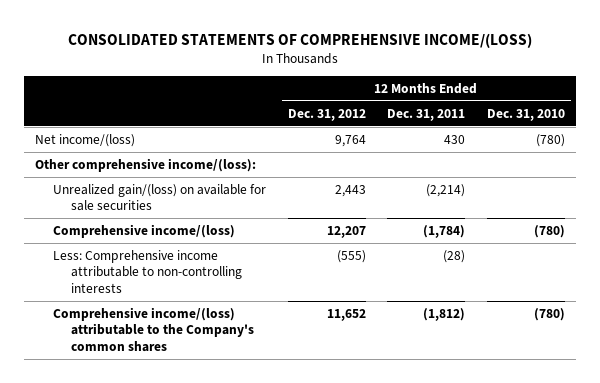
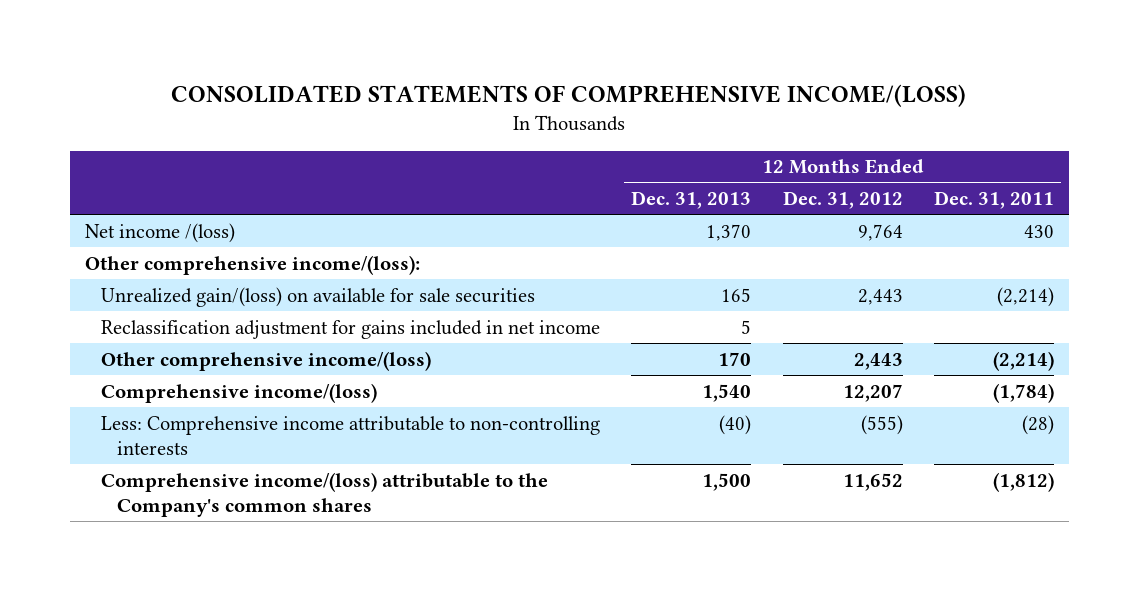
[487,108,566,121] Dec. 31, 2010 -> none
none -> [631,190,752,209] Dec. 31, 2013
[34,133,135,147] Net income/(loss) -> [85,222,236,243] Net income /(loss)
none -> [101,319,601,339] Reclassification adjustment for gains included in net income
none -> [101,350,432,371] Other comprehensive income/(loss)

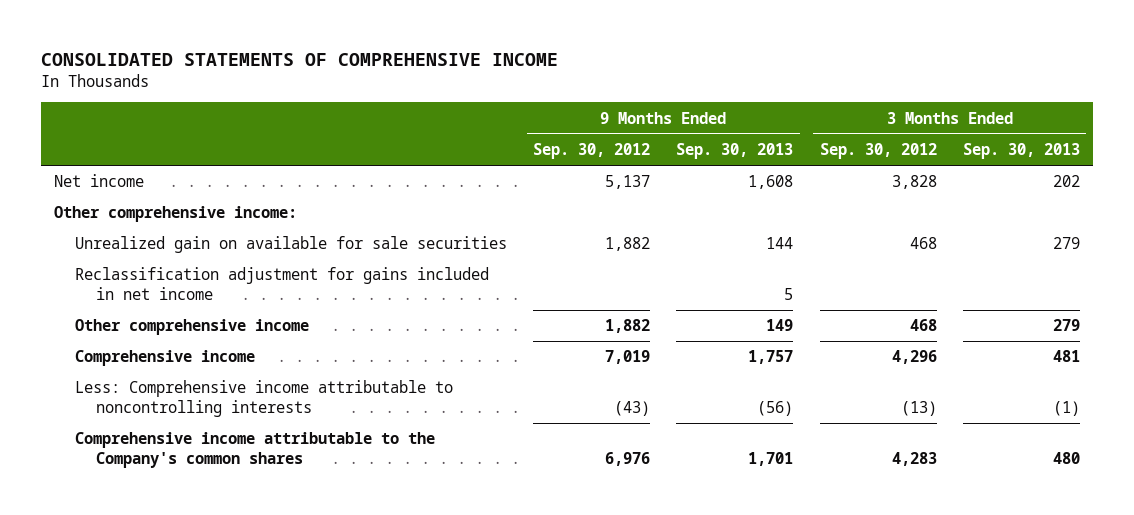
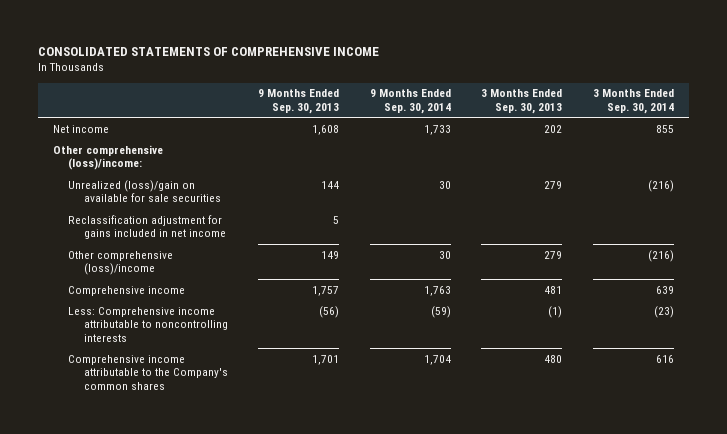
[533,143,651,160] Sep. 30, 2012 -> none
[819,143,937,160] Sep. 30, 2012 -> none
none -> [369,89,451,114] 9 Months Ended Sep. 30, 2014
none -> [592,89,674,114] 3 Months Ended Sep. 30, 2014
[54,206,298,223] Other comprehensive income: -> [53,144,164,171] Other comprehensive (loss)/income:
[75,236,508,254] Unrealized gain on available for sale securities -> [68,179,221,203] Unrealized (loss)/gain on available for sale securities
[75,319,310,336] Other comprehensive income -> [68,250,174,276] Other comprehensive (loss)/income

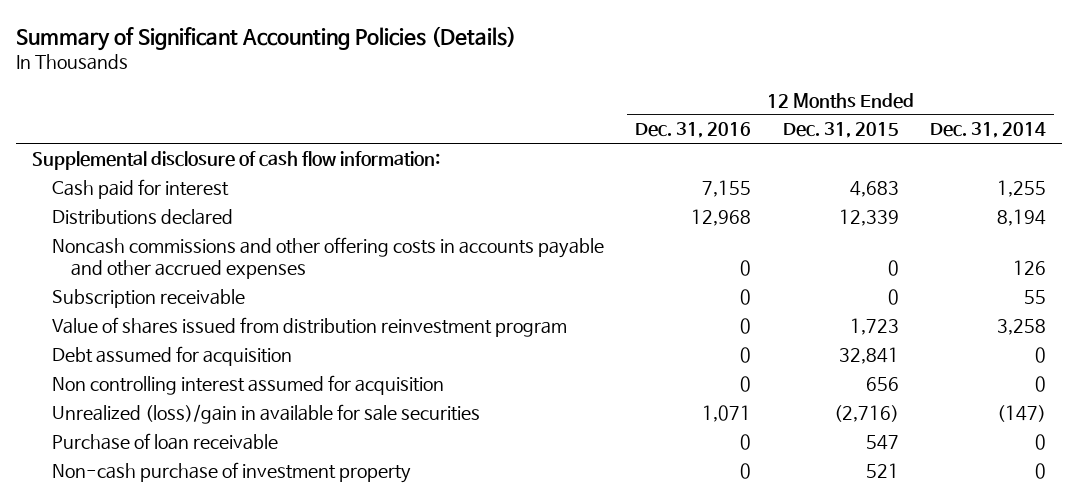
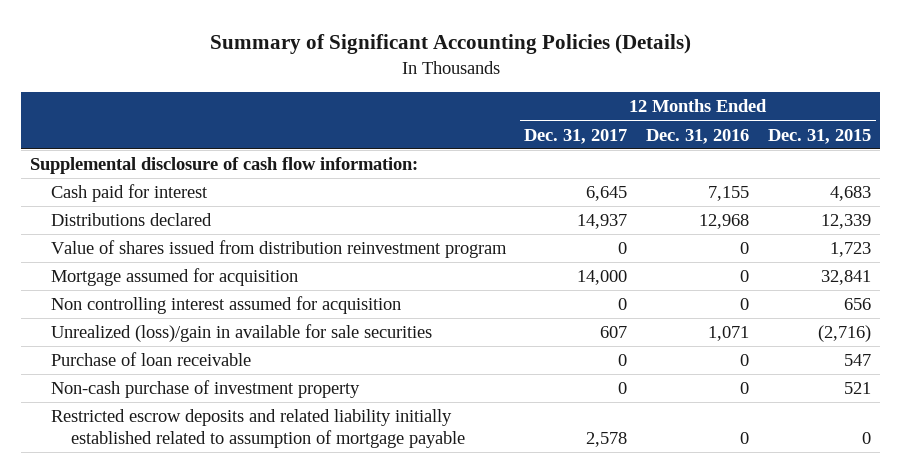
[930,122,1047,139] Dec. 31, 2014 -> none
none -> [524,128,628,144] Dec. 31, 2017
[51,236,604,279] Noncash commissions and other offering costs in accounts payable and other accrued expenses -> none
[51,288,245,308] Subscription receivable -> none
[51,345,292,366] Debt assumed for acquisition -> [50,268,298,287] Mortgage assumed for acquisition
none -> [50,409,465,449] Restricted escrow deposits and related liability initially established related to assumption of mortgage payable

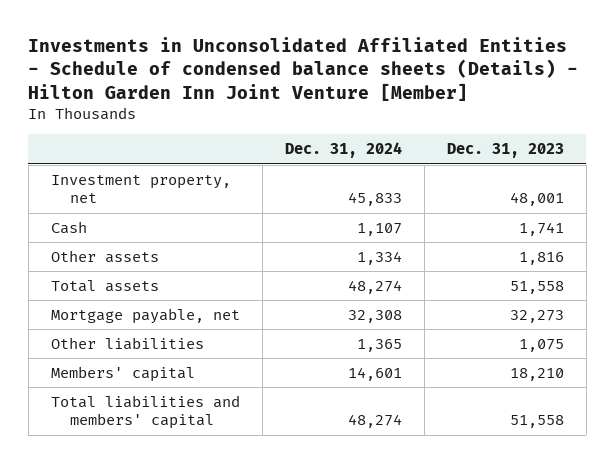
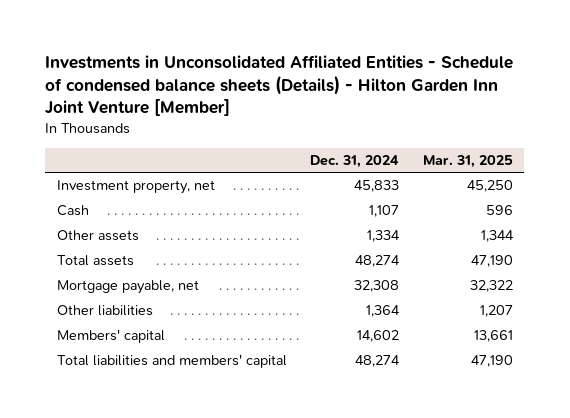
[446,143,564,159] Dec. 31, 2023 -> none
none -> [422,155,513,169] Mar. 31, 2025
[356,339,402,353] 1,365 -> [366,305,401,318] 1,364
[347,367,402,382] 14,601 -> [357,330,400,343] 14,602

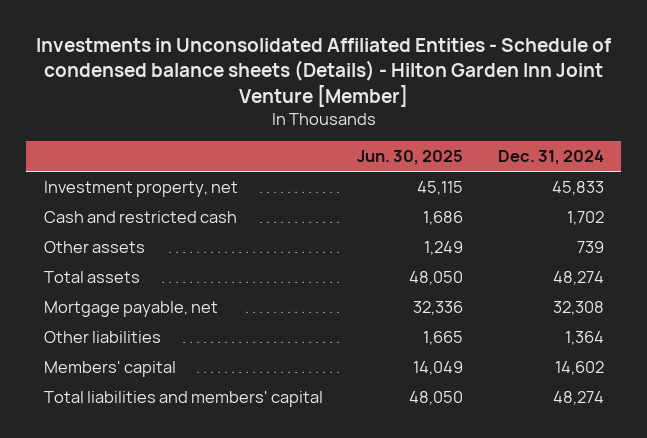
[422,155,513,169] Mar. 31, 2025 -> none
none -> [357,150,464,166] Jun. 30, 2025
[56,205,89,217] Cash -> [43,211,237,224] Cash and restricted cash
[369,205,400,218] 1,107 -> [566,211,604,226] 1,702
[367,230,401,243] 1,334 -> [576,241,604,254] 739

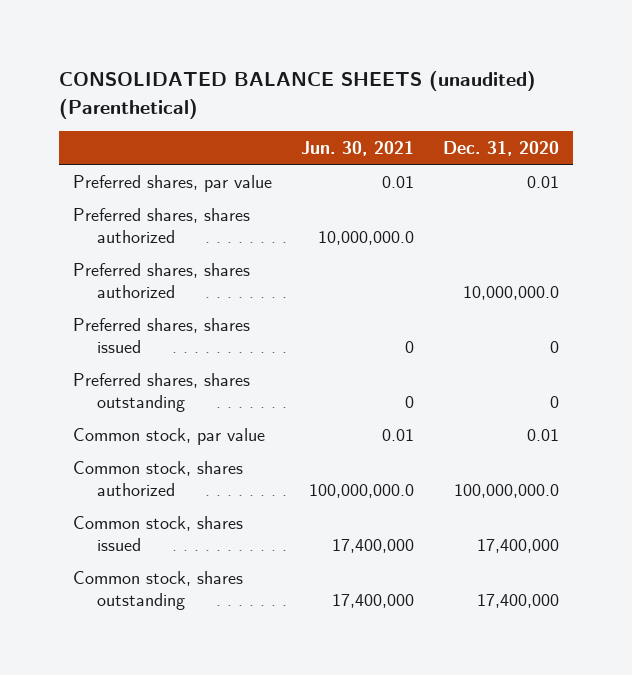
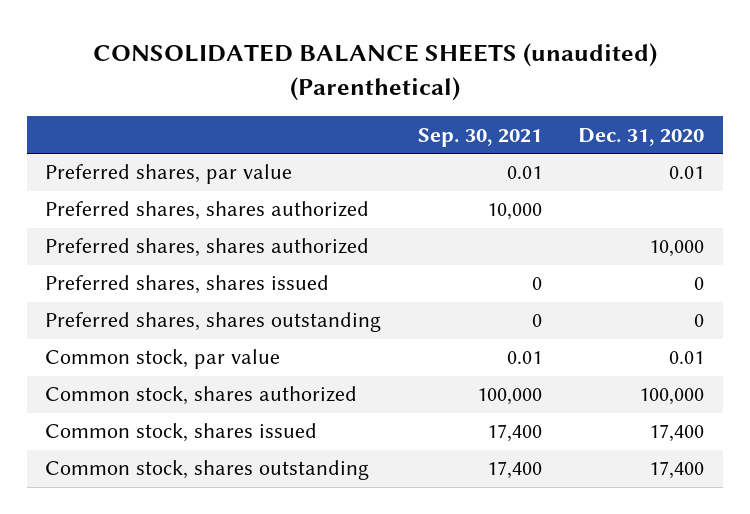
[301,140,415,156] Jun. 30, 2021 -> none
none -> [417,127,542,147] Sep. 30, 2021
[462,285,559,300] 10,000,000.0 -> [649,240,705,258] 10,000
[453,483,559,498] 100,000,000.0 -> [639,388,705,406] 100,000
[476,538,559,553] 17,400,000 -> [649,424,705,443] 17,400
[476,593,559,608] 17,400,000 -> [649,461,705,480] 17,400

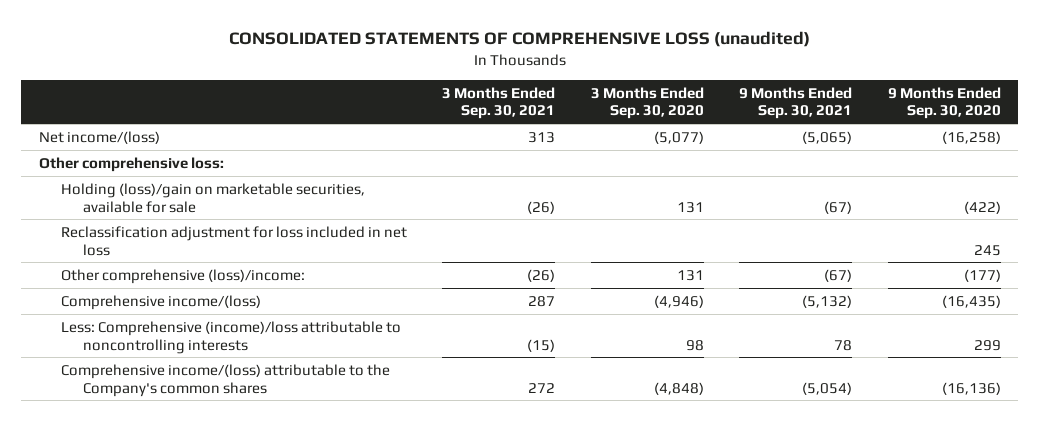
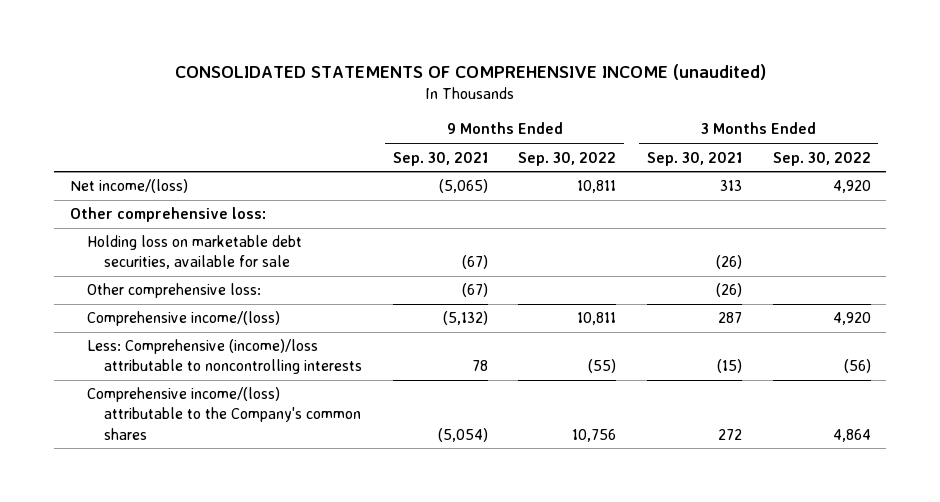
[228,31,810,48] CONSOLIDATED STATEMENTS OF COMPREHENSIVE LOSS (unaudited) -> [175,64,767,81] CONSOLIDATED STATEMENTS OF COMPREHENSIVE INCOME (unaudited)
[590,86,704,120] 3 Months Ended Sep. 30, 2020 -> none
[887,86,1001,120] 9 Months Ended Sep. 30, 2020 -> none
none -> [518,151,617,166] Sep. 30, 2022
none -> [772,151,871,166] Sep. 30, 2022
[60,225,407,256] Reclassification adjustment for loss included in net loss -> none
[60,182,365,213] Holding (loss)/gain on marketable securities, available for sale -> [86,235,302,270] Holding loss on marketable debt securities, available for sale
[60,268,305,284] Other comprehensive (loss)/income: -> [86,283,261,299] Other comprehensive loss:

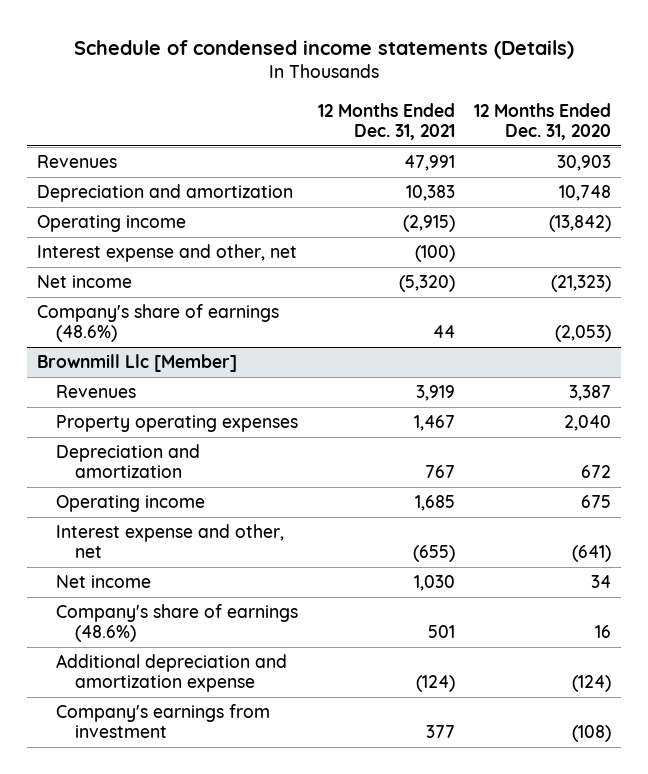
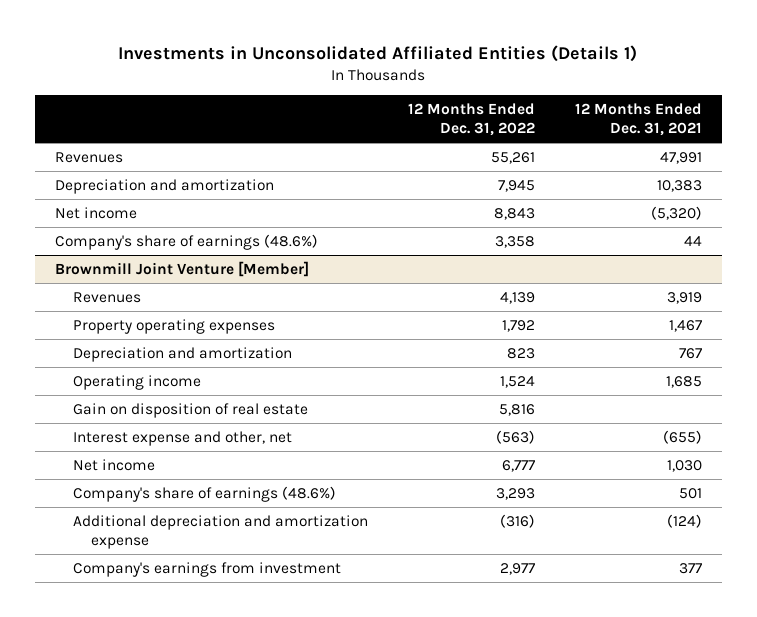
[74,39,575,59] Schedule of condensed income statements (Details) -> [118,44,638,62] Investments in Unconsolidated Affiliated Entities (Details 1)
[474,102,612,141] 12 Months Ended Dec. 31, 2020 -> none
none -> [408,103,536,137] 12 Months Ended Dec. 31, 2022
[37,214,187,232] Operating income -> none
[37,243,298,262] Interest expense and other, net -> none
[37,353,238,372] Brownmill Llc [Member] -> none
none -> [54,260,309,277] Brownmill Joint Venture [Member]
none -> [72,402,308,418] Gain on disposition of real estate

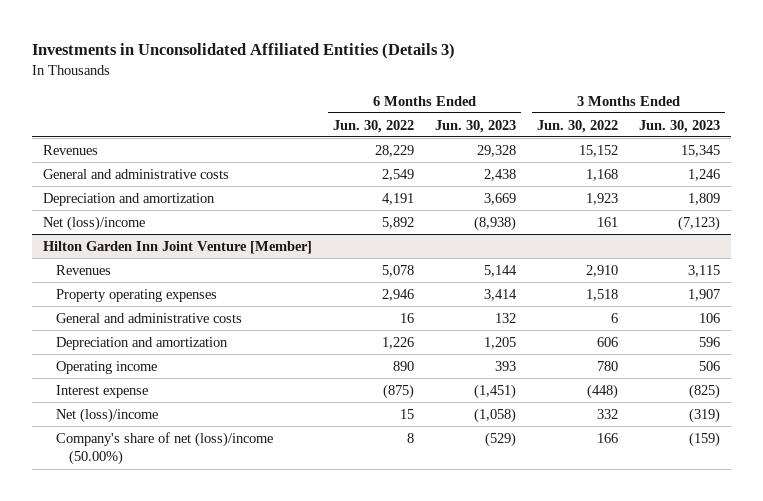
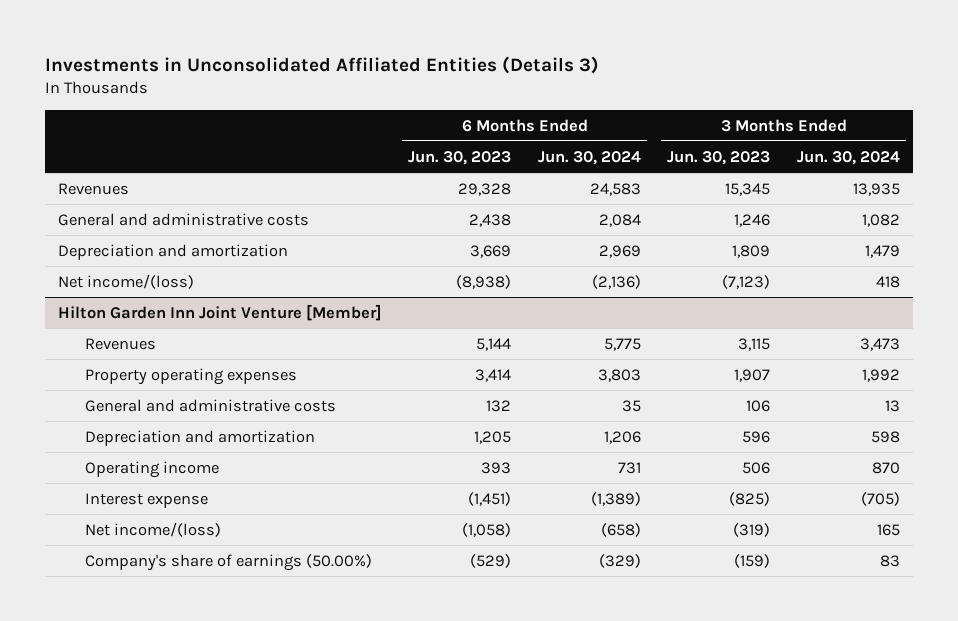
[333,119,415,133] Jun. 30, 2022 -> none
[537,119,619,133] Jun. 30, 2022 -> none
none -> [537,150,641,165] Jun. 30, 2024
none -> [796,150,900,165] Jun. 30, 2024
[43,215,146,231] Net (loss)/income -> [57,273,194,289] Net income/(loss)
[55,407,158,423] Net (loss)/income -> [84,521,221,537] Net income/(loss)
[55,431,273,466] Company's share of net (loss)/income (50.00%) -> [84,553,372,571] Company's share of earnings (50.00%)

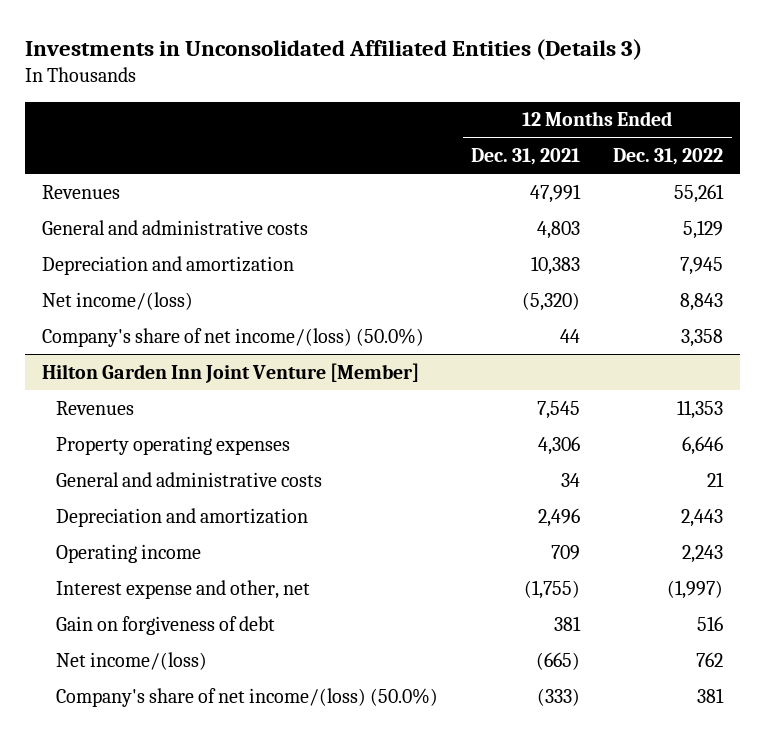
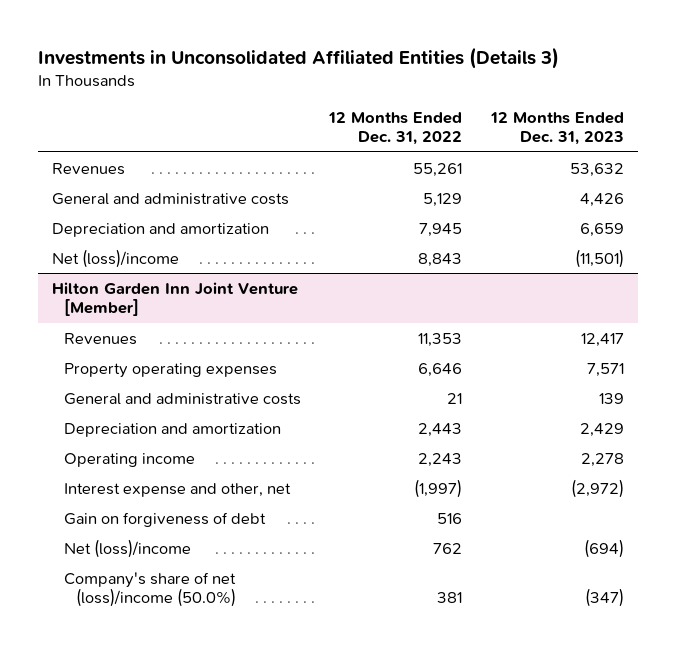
[471,148,581,166] Dec. 31, 2021 -> none
none -> [489,111,624,145] 12 Months Ended Dec. 31, 2023
[41,327,424,347] Company's share of net income/(loss) (50.0%) -> none
[41,291,193,310] Net income/(loss) -> [52,248,180,268] Net (loss)/income
[56,651,208,670] Net income/(loss) -> [63,538,191,558] Net (loss)/income
[56,687,439,707] Company's share of net income/(loss) (50.0%) -> [63,571,236,607] Company's share of net (loss)/income (50.0%)

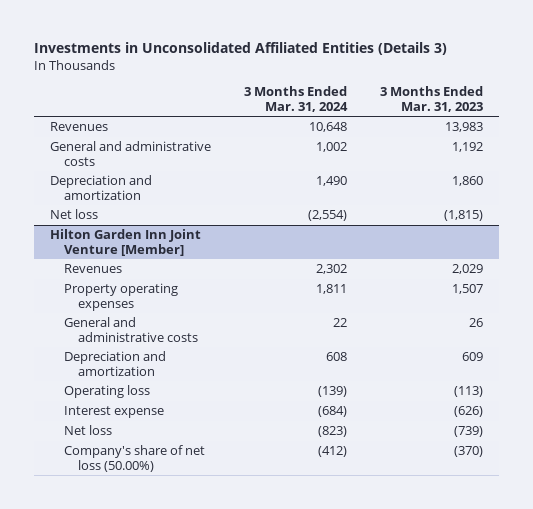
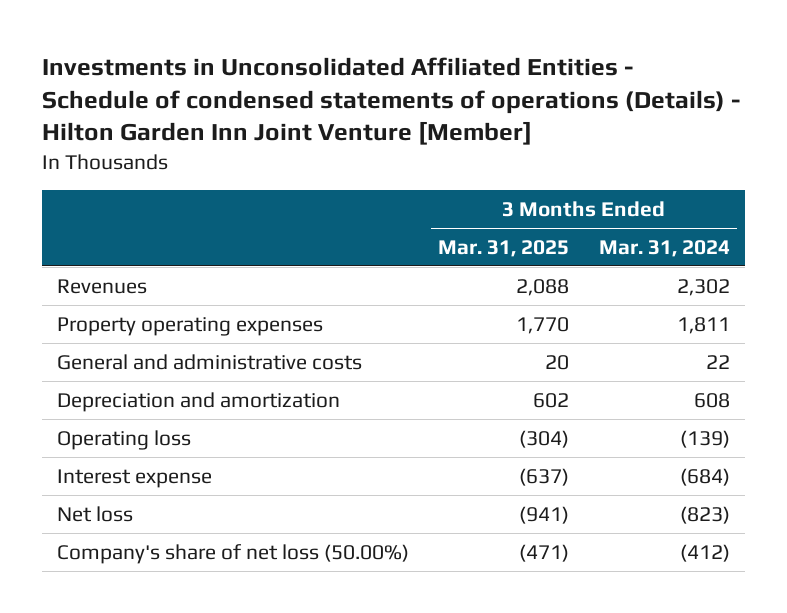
[33,41,447,55] Investments in Unconsolidated Affiliated Entities (Details 3) -> [42,56,742,146] Investments in Unconsolidated Affiliated Entities - Schedule of condensed statements of operations (Details) - Hilton Garden Inn Joint Venture [Member]
[379,86,483,112] 3 Months Ended Mar. 31, 2023 -> none
none -> [438,239,570,257] Mar. 31, 2025
[50,122,109,132] Revenues -> none
[50,141,212,166] General and administrative costs -> none
[50,175,153,200] Depreciation and amortization -> none
[50,209,99,220] Net loss -> none
[50,229,202,256] Hilton Garden Inn Joint Venture [Member] -> none

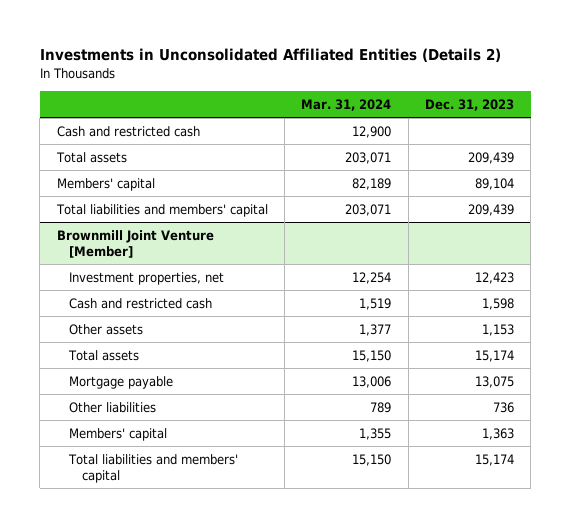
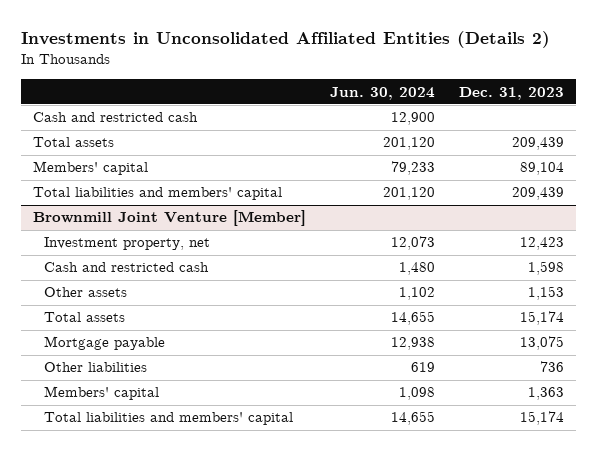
[301,99,392,112] Mar. 31, 2024 -> none
none -> [330,86,436,100] Jun. 30, 2024
[69,271,225,285] Investment properties, net -> [43,237,210,251] Investment property, net

